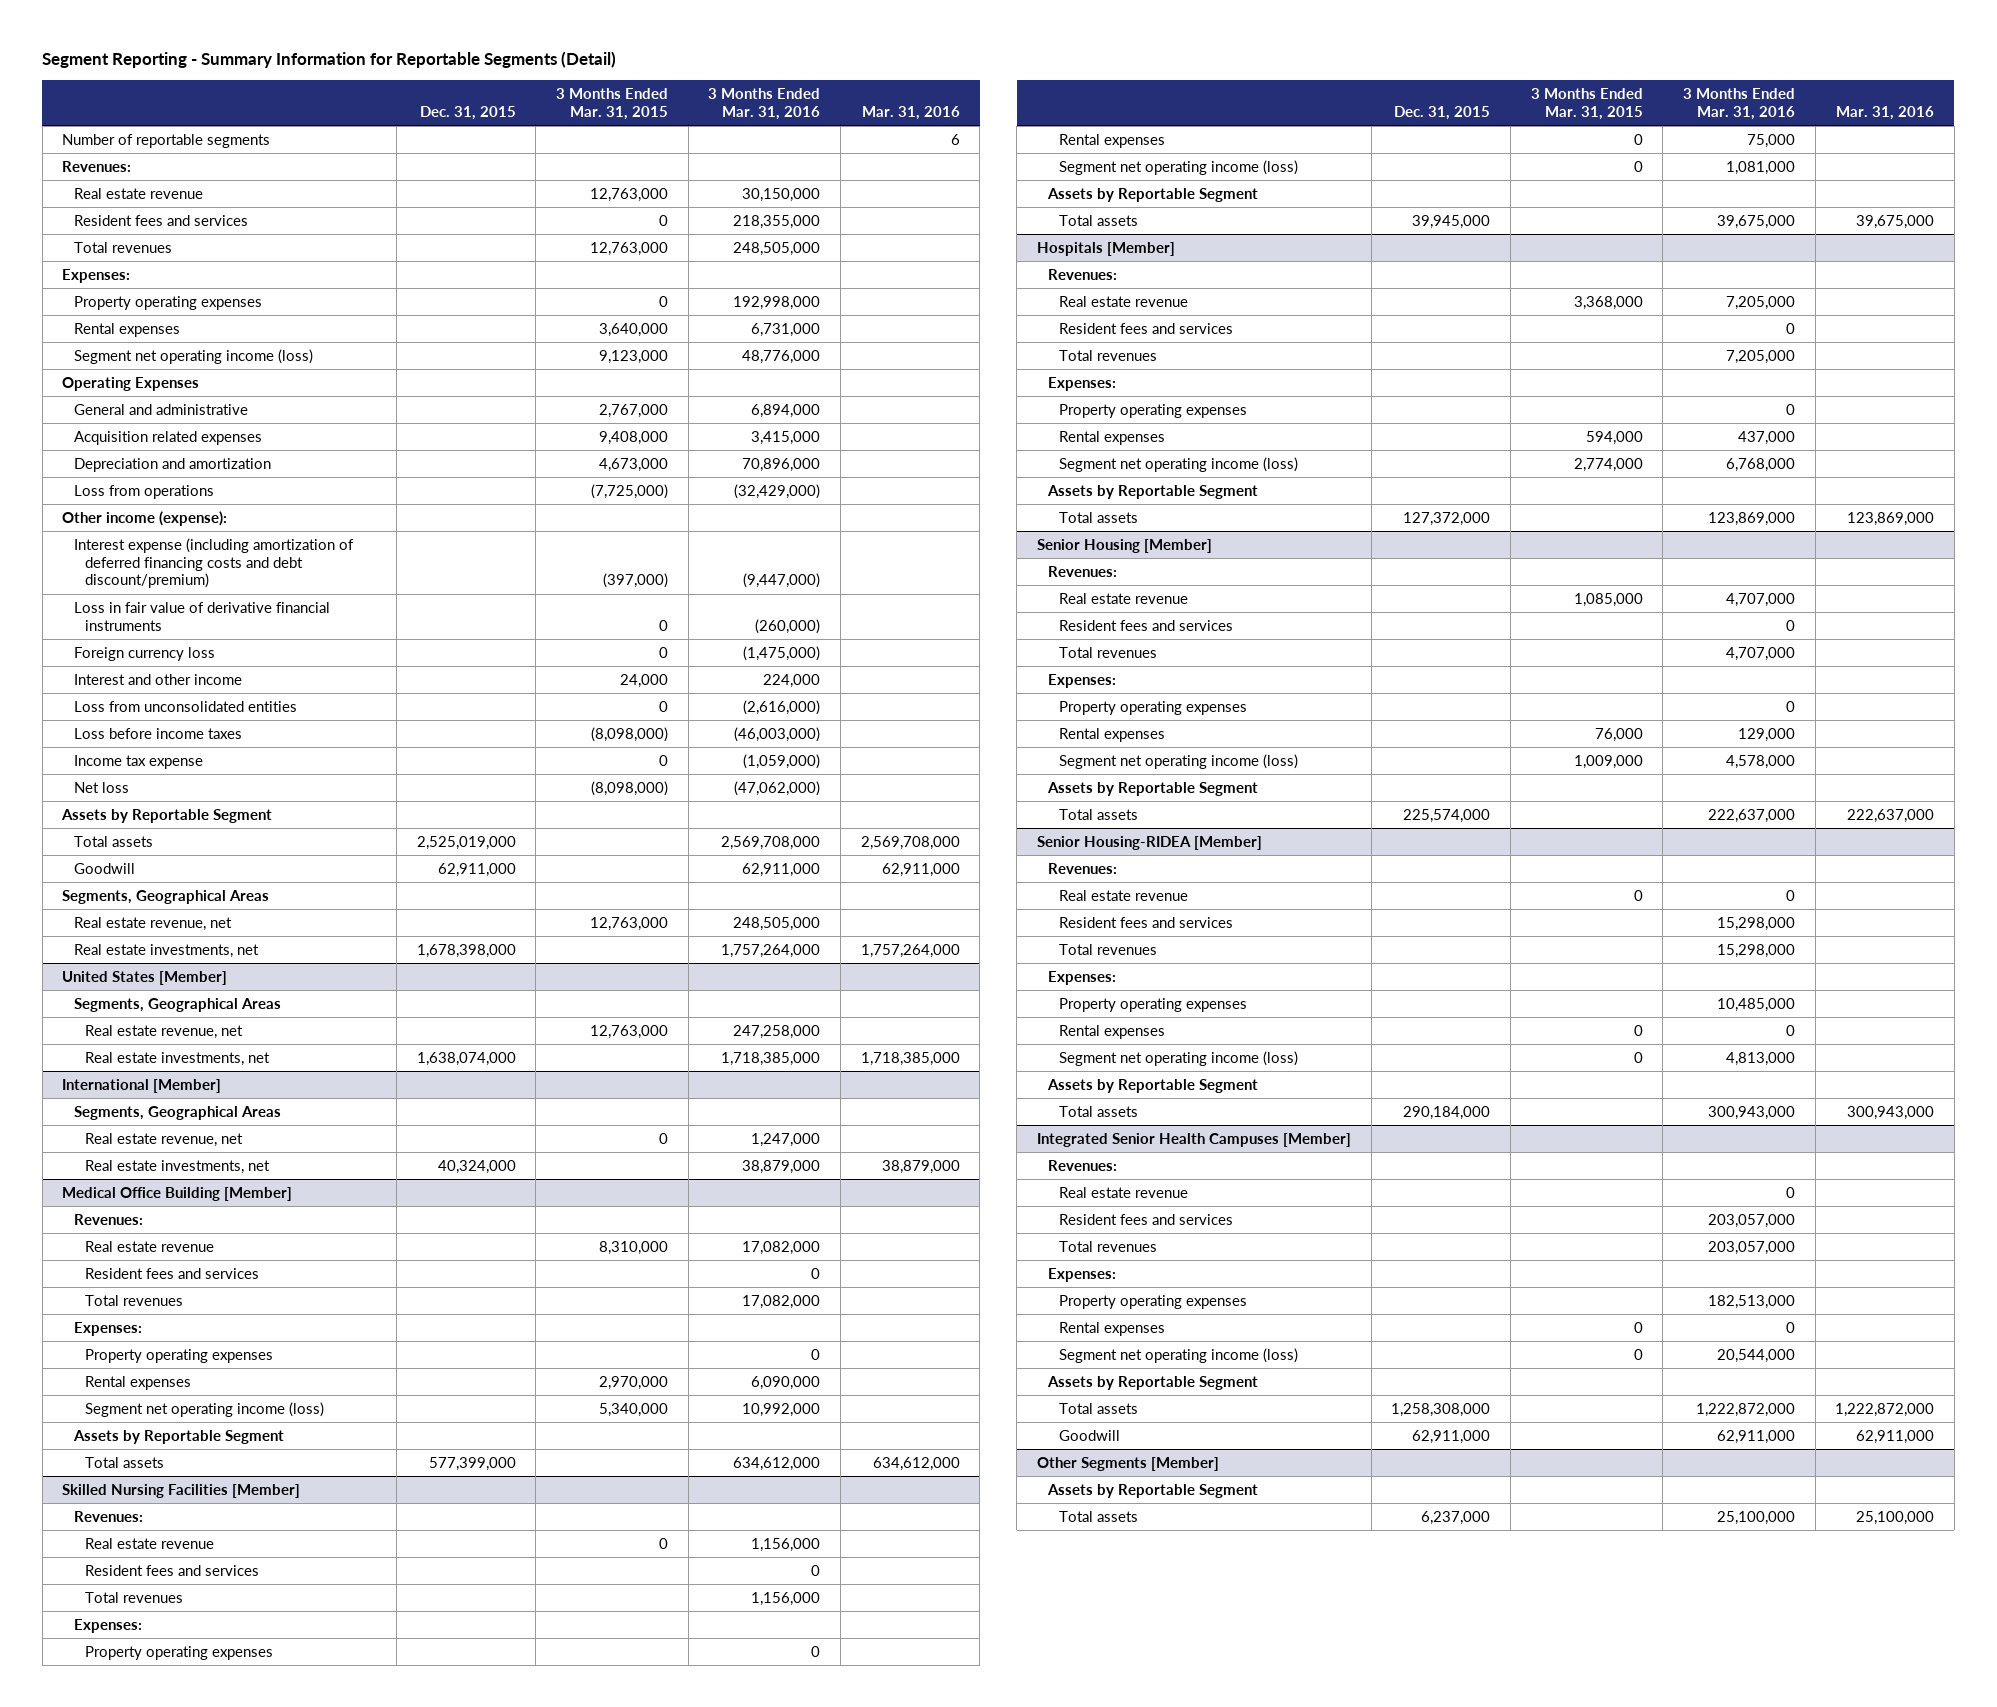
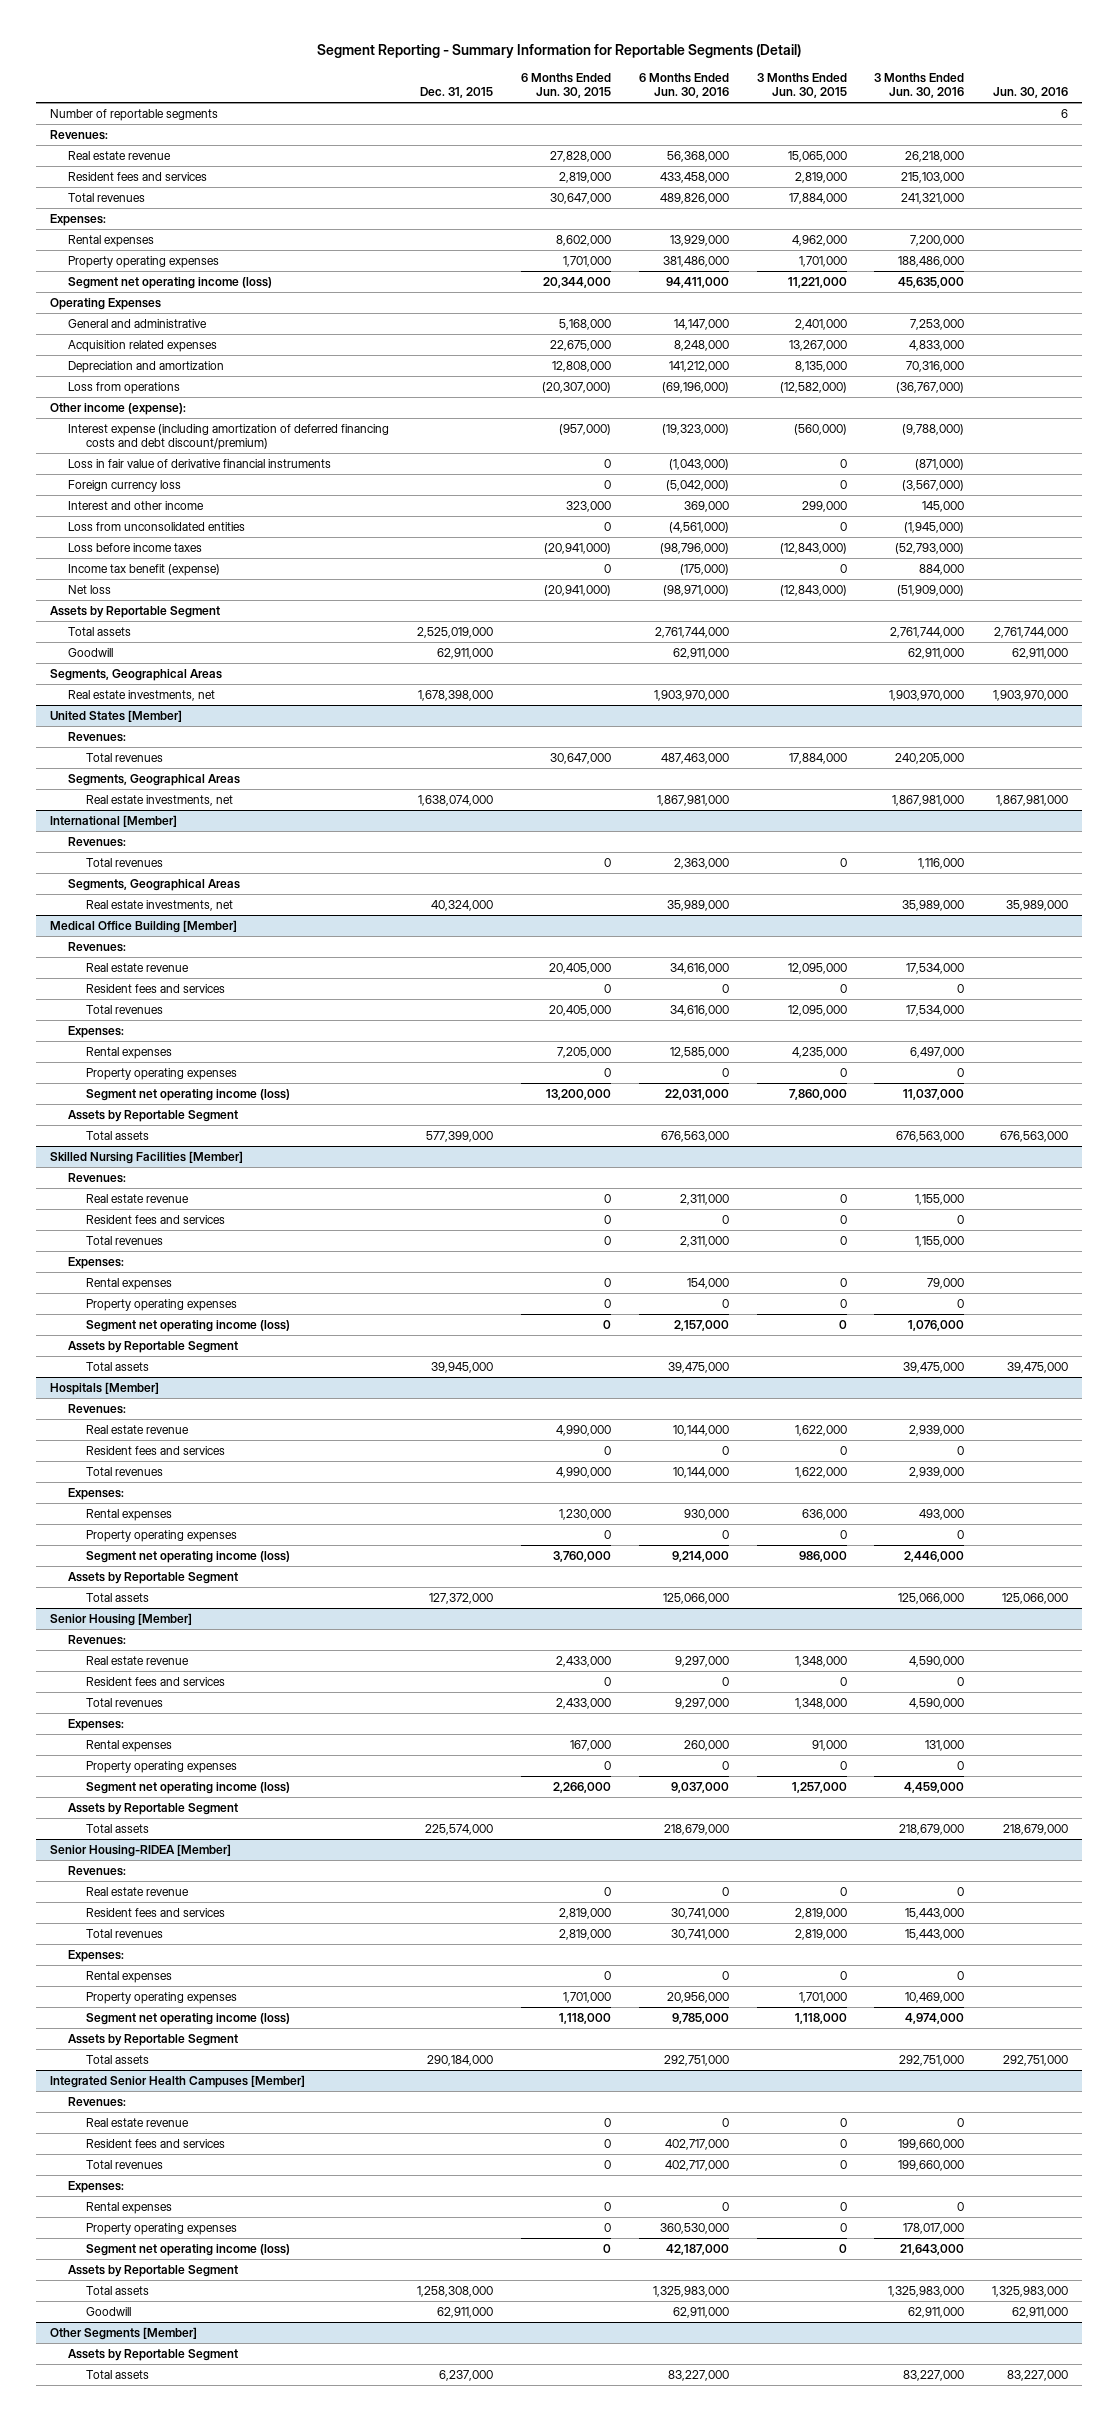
[556,88,669,120] 3 Months Ended Mar. 31, 2015 -> none
[708,88,821,120] 3 Months Ended Mar. 31, 2016 -> none
[861,105,960,120] Mar. 31, 2016 -> none
none -> [520,72,611,99] 6 Months Ended Jun. 30, 2015
none -> [638,72,729,99] 6 Months Ended Jun. 30, 2016
none -> [756,72,847,99] 3 Months Ended Jun. 30, 2015
none -> [874,72,965,99] 3 Months Ended Jun. 30, 2016
none -> [993,87,1069,99] Jun. 30, 2016
[73,295,262,310] Property operating expenses -> [67,255,219,268] Property operating expenses
[73,754,203,769] Income tax expense -> [67,563,220,576] Income tax benefit (expense)
[73,916,232,931] Real estate revenue, net -> none
none -> [67,731,126,742] Revenues:
none -> [85,752,163,762] Total revenues
[84,1024,243,1039] Real estate revenue, net -> none
none -> [67,836,126,847] Revenues:
none -> [85,857,163,867] Total revenues
[84,1132,243,1147] Real estate revenue, net -> none
[84,1348,273,1363] Property operating expenses -> [85,1067,237,1080] Property operating expenses
[84,1645,273,1660] Property operating expenses -> [85,1298,237,1311] Property operating expenses
[1059,403,1248,418] Property operating expenses -> [85,1529,237,1542] Property operating expenses
[1059,700,1248,715] Property operating expenses -> [85,1760,237,1773] Property operating expenses
[1059,997,1248,1012] Property operating expenses -> [85,1991,237,2004] Property operating expenses
[1059,1294,1248,1309] Property operating expenses -> [85,2222,237,2235] Property operating expenses

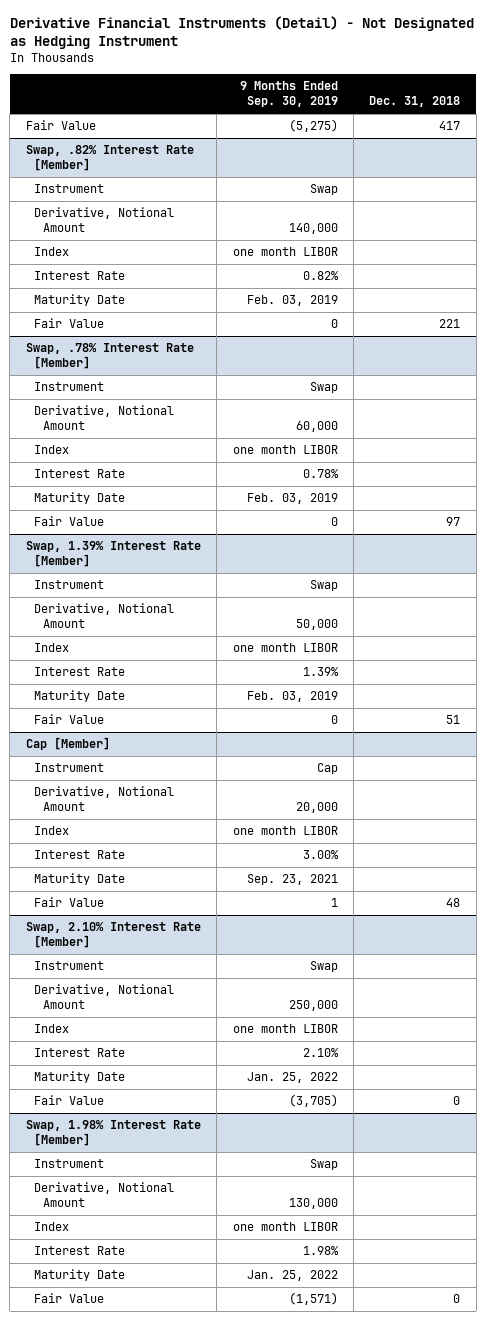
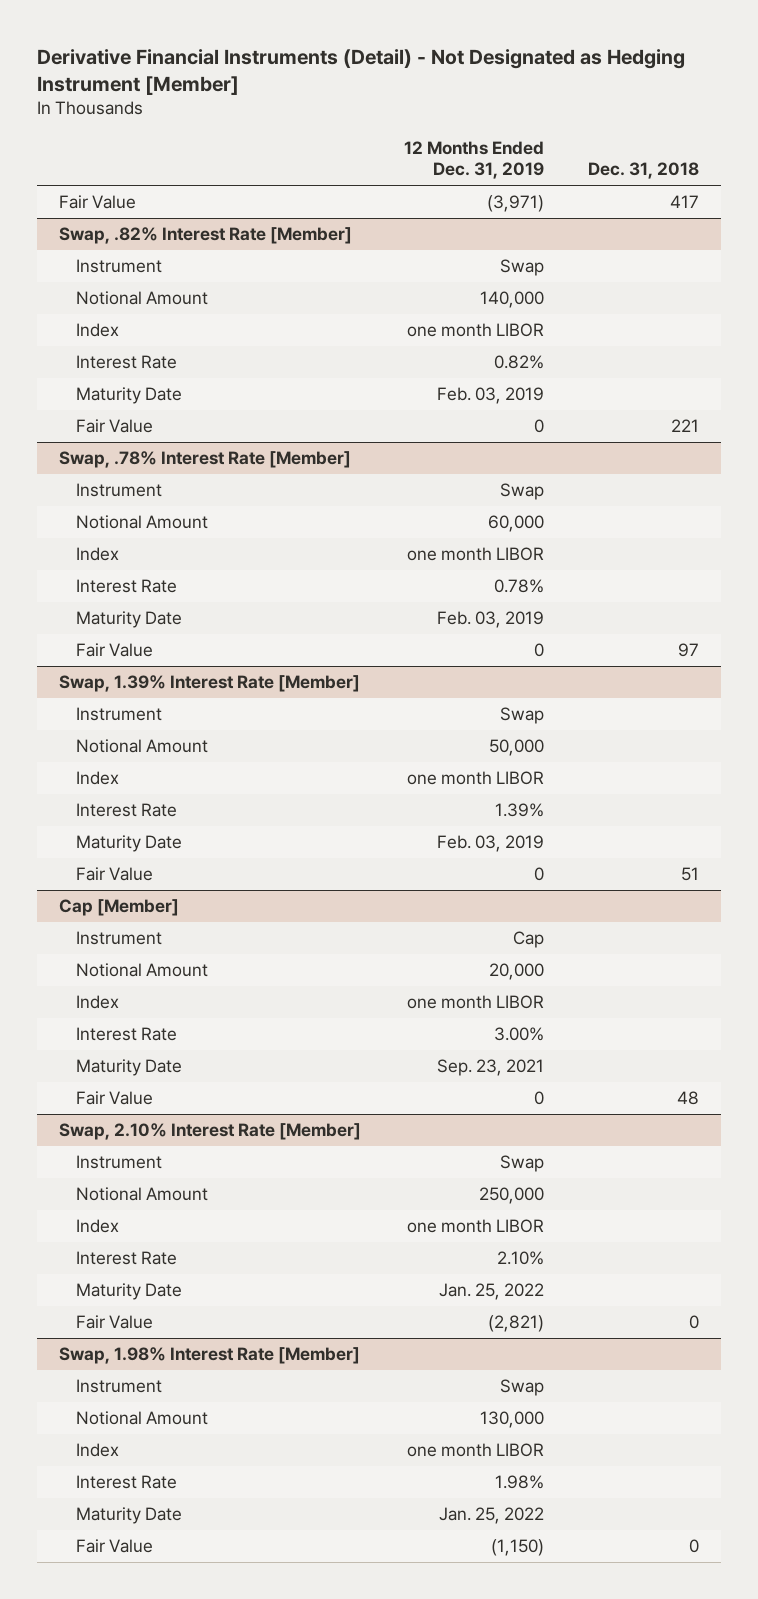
[9,15,474,50] Derivative Financial Instruments (Detail) - Not Designated as Hedging Instrument -> [37,49,686,95] Derivative Financial Instruments (Detail) - Not Designated as Hedging Instrument [Member]
[239,81,338,108] 9 Months Ended Sep. 30, 2019 -> none
none -> [404,140,545,180] 12 Months Ended Dec. 31, 2019
[34,207,175,233] Derivative, Notional Amount -> [76,291,209,306] Notional Amount
[34,405,175,431] Derivative, Notional Amount -> [76,515,209,530] Notional Amount
[34,603,175,629] Derivative, Notional Amount -> [76,739,209,754] Notional Amount
[34,786,175,812] Derivative, Notional Amount -> [76,963,209,978] Notional Amount
[34,984,175,1010] Derivative, Notional Amount -> [76,1187,209,1202] Notional Amount
[34,1182,175,1208] Derivative, Notional Amount -> [76,1411,209,1426] Notional Amount

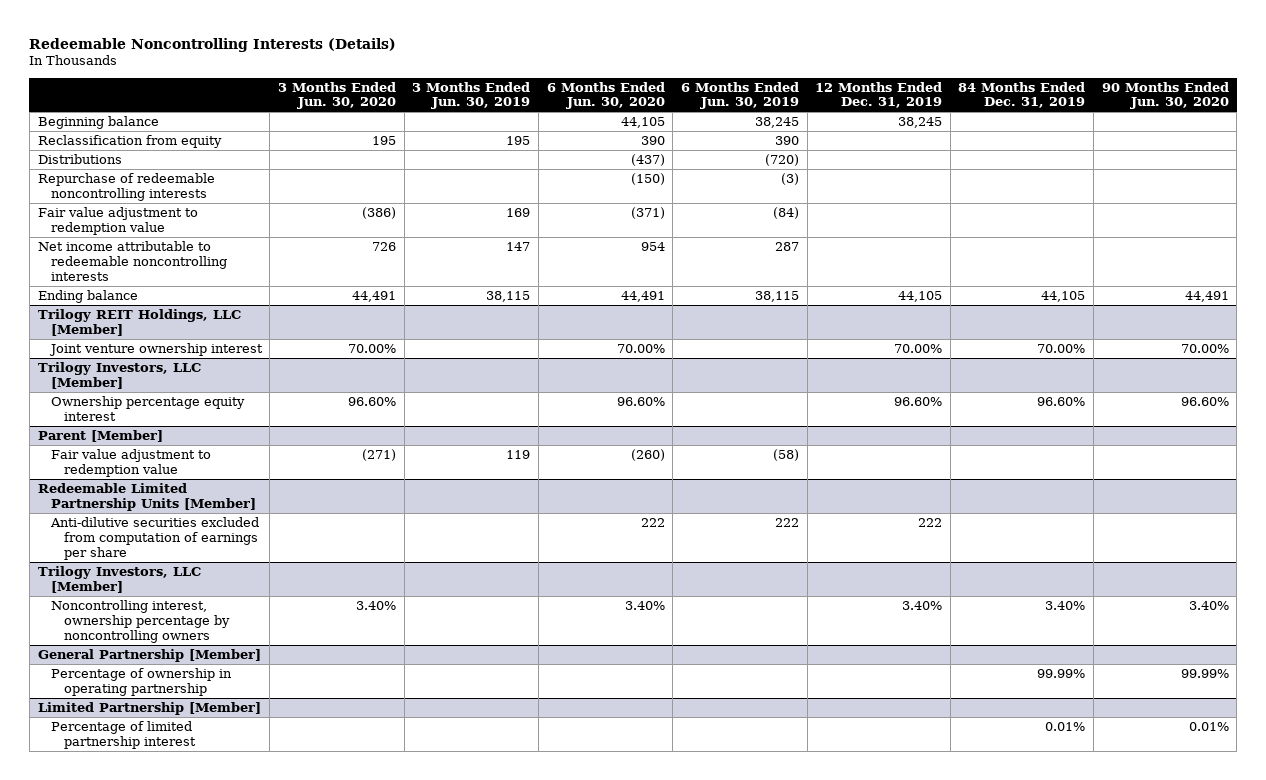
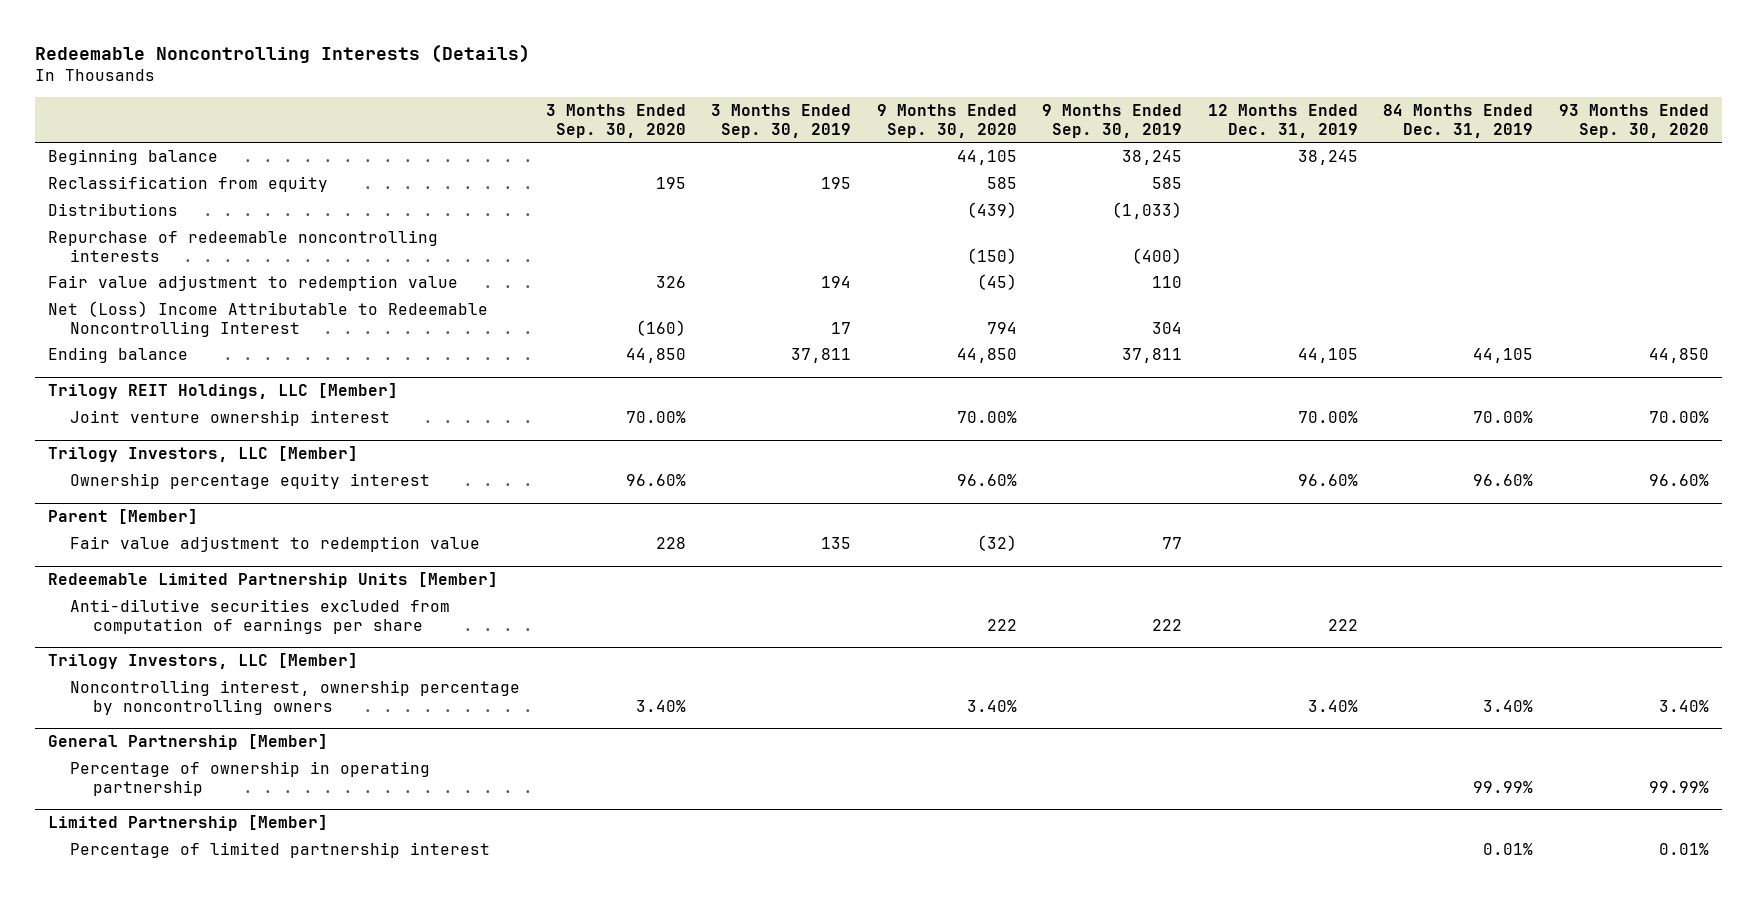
[277,81,396,110] 3 Months Ended Jun. 30, 2020 -> none
[412,81,531,110] 3 Months Ended Jun. 30, 2019 -> none
[546,81,665,110] 6 Months Ended Jun. 30, 2020 -> none
[680,81,799,110] 6 Months Ended Jun. 30, 2019 -> none
[1101,81,1229,110] 90 Months Ended Jun. 30, 2020 -> none
none -> [545,104,686,138] 3 Months Ended Sep. 30, 2020
none -> [711,104,852,138] 3 Months Ended Sep. 30, 2019
none -> [876,104,1017,138] 9 Months Ended Sep. 30, 2020
none -> [1042,104,1183,138] 9 Months Ended Sep. 30, 2019
none -> [1559,104,1710,138] 93 Months Ended Sep. 30, 2020
[37,240,227,281] Net income attributable to redeemable noncontrolling interests -> [48,301,489,337] Net (Loss) Income Attributable to Redeemable Noncontrolling Interest

